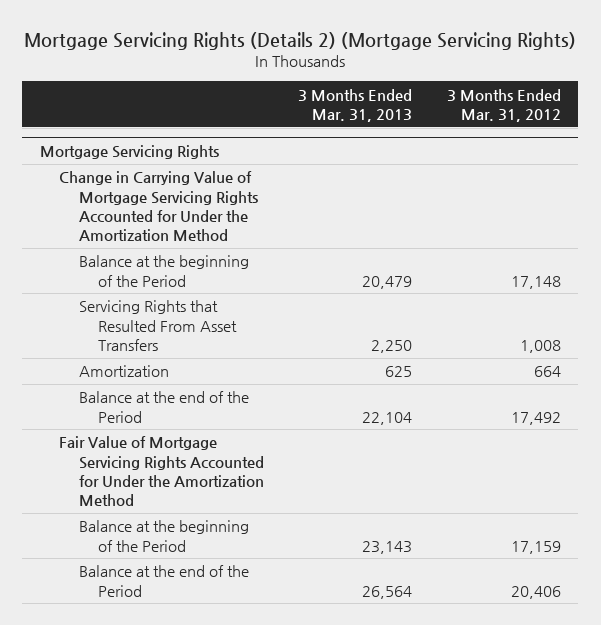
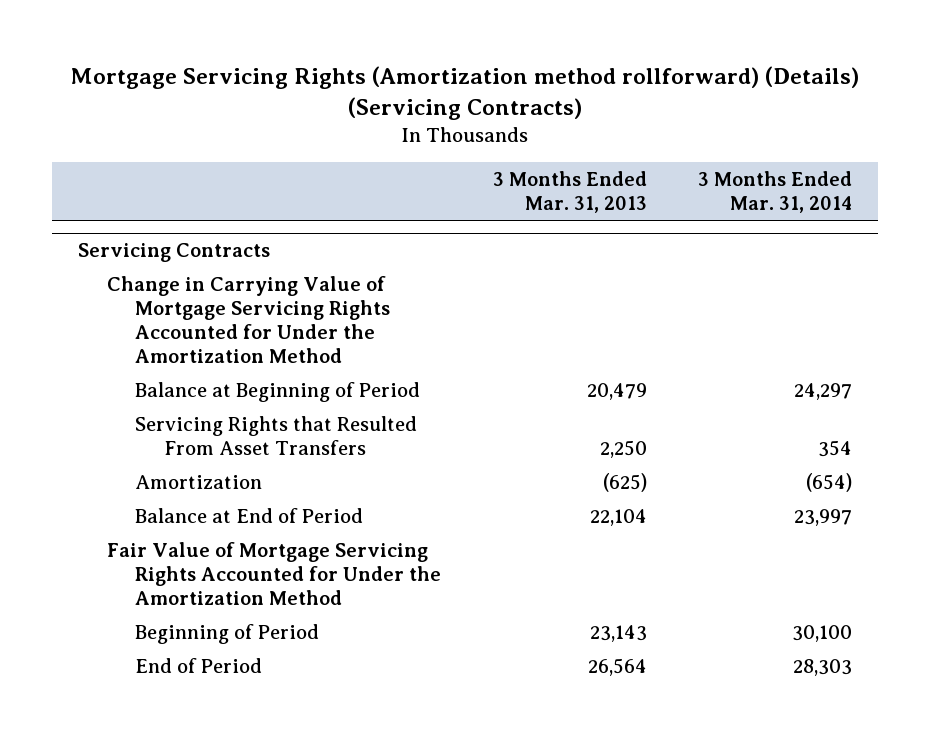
[24,31,577,50] Mortgage Servicing Rights (Details 2) (Mortgage Servicing Rights) -> [71,65,860,120] Mortgage Servicing Rights (Amortization method rollforward) (Details) (Servicing Contracts)
[447,88,562,122] 3 Months Ended Mar. 31, 2012 -> none
none -> [698,170,853,214] 3 Months Ended Mar. 31, 2014
[39,144,219,159] Mortgage Servicing Rights -> none
none -> [78,242,271,262] Servicing Contracts
[78,255,249,287] Balance at the beginning of the Period -> [135,381,421,402] Balance at Beginning of Period
[385,366,413,378] 625 -> [602,472,647,492] (625)
[78,391,249,423] Balance at the end of the Period -> [135,507,364,523] Balance at End of Period
[78,520,249,552] Balance at the beginning of the Period -> [135,623,320,644] Beginning of Period
[78,565,249,597] Balance at the end of the Period -> [135,657,263,673] End of Period

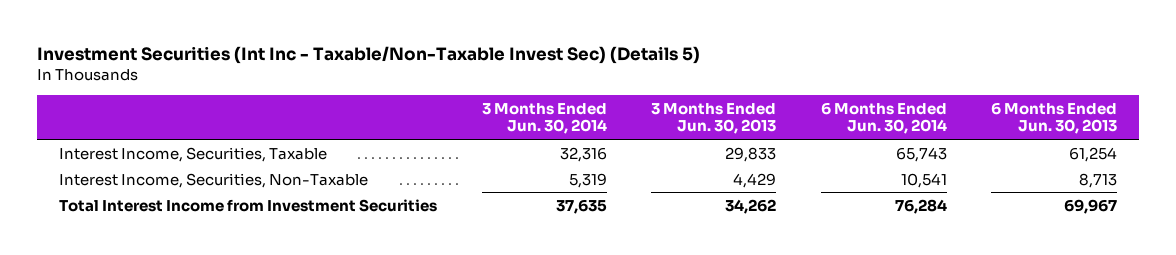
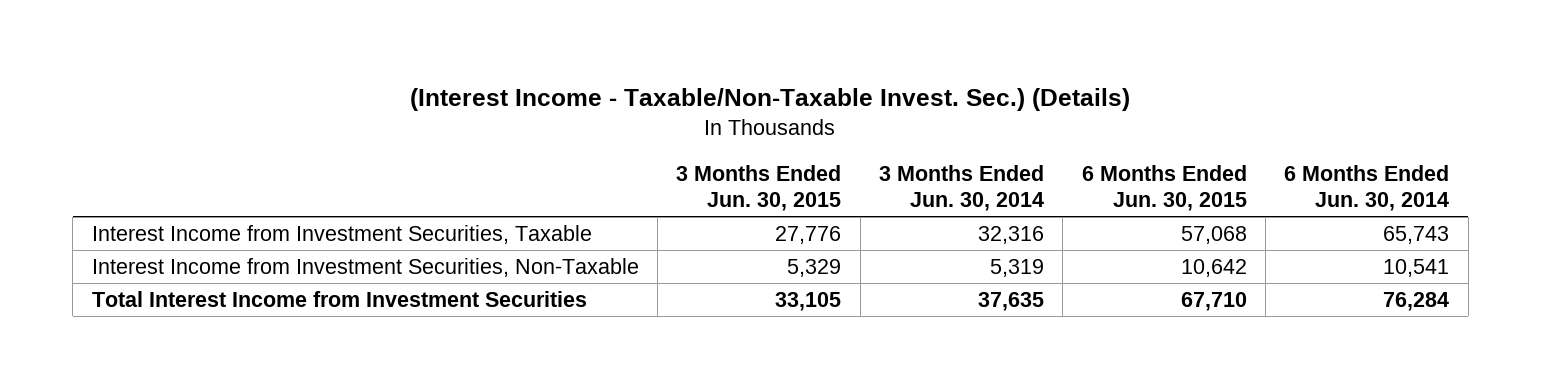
[37,46,701,65] Investment Securities (Int Inc - Taxable/Non-Taxable Invest Sec) (Details 5) -> [410,88,1131,112] (Interest Income - Taxable/Non-Taxable Invest. Sec.) (Details)
[651,102,777,135] 3 Months Ended Jun. 30, 2013 -> none
[991,101,1118,135] 6 Months Ended Jun. 30, 2013 -> none
none -> [676,164,842,212] 3 Months Ended Jun. 30, 2015
none -> [1081,164,1247,212] 6 Months Ended Jun. 30, 2015
[59,146,328,162] Interest Income, Securities, Taxable -> [91,224,592,244] Interest Income from Investment Securities, Taxable
[59,172,369,188] Interest Income, Securities, Non-Taxable -> [91,257,639,277] Interest Income from Investment Securities, Non-Taxable

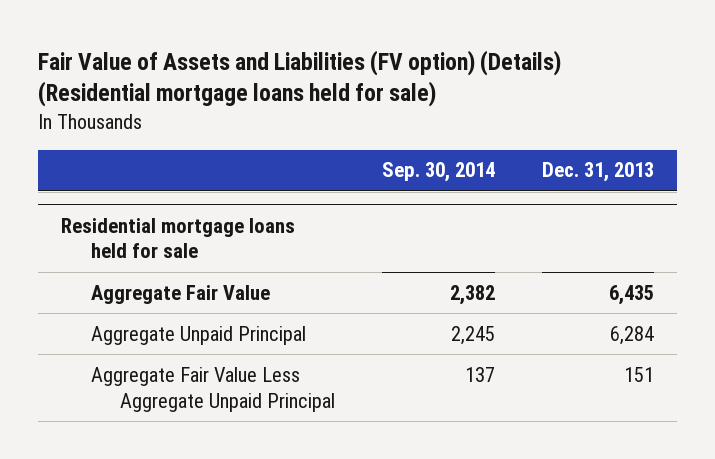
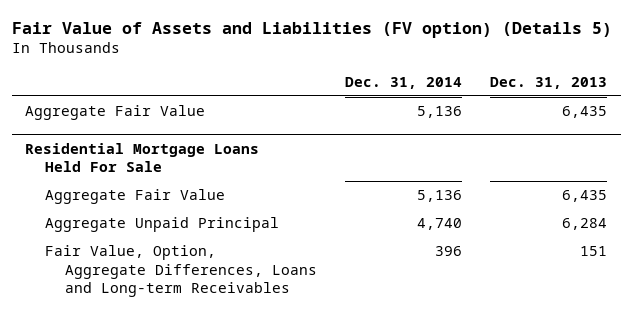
[37,49,561,108] Fair Value of Assets and Liabilities (FV option) (Details) (Residential mortgage loans held for sale) -> [11,21,612,38] Fair Value of Assets and Liabilities (FV option) (Details 5)
[382,162,496,183] Sep. 30, 2014 -> none
none -> [344,76,462,89] Dec. 31, 2014
[61,217,296,259] Residential mortgage loans held for sale -> none
none -> [25,142,260,172] Residential Mortgage Loans Held For Sale
none -> [45,189,226,205] Aggregate Fair Value
[90,366,336,412] Aggregate Fair Value Less Aggregate Unpaid Principal -> [45,245,317,298] Fair Value, Option, Aggregate Differences, Loans and Long-term Receivables

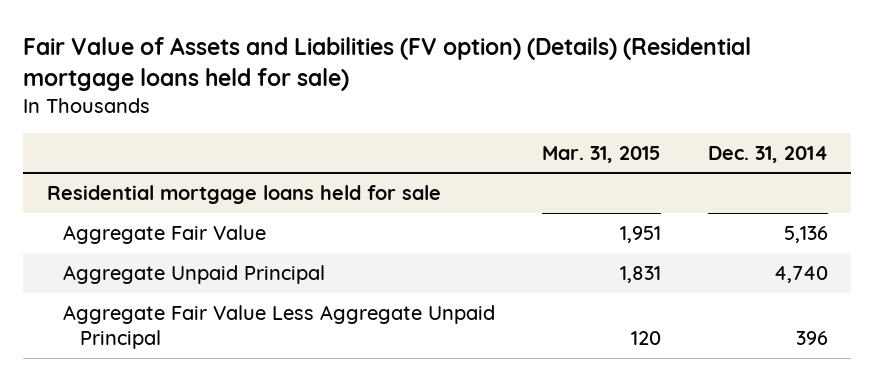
[11,21,612,38] Fair Value of Assets and Liabilities (FV option) (Details 5) -> [23,36,752,91] Fair Value of Assets and Liabilities (FV option) (Details) (Residential mortgage loans held for sale)
[489,76,607,89] Dec. 31, 2013 -> none
none -> [542,145,662,163] Mar. 31, 2015
[25,105,206,121] Aggregate Fair Value -> none
[25,142,260,172] Residential Mortgage Loans Held For Sale -> [46,185,441,205] Residential mortgage loans held for sale
[45,245,317,298] Fair Value, Option, Aggregate Differences, Loans and Long-term Receivables -> [63,305,496,350] Aggregate Fair Value Less Aggregate Unpaid Principal

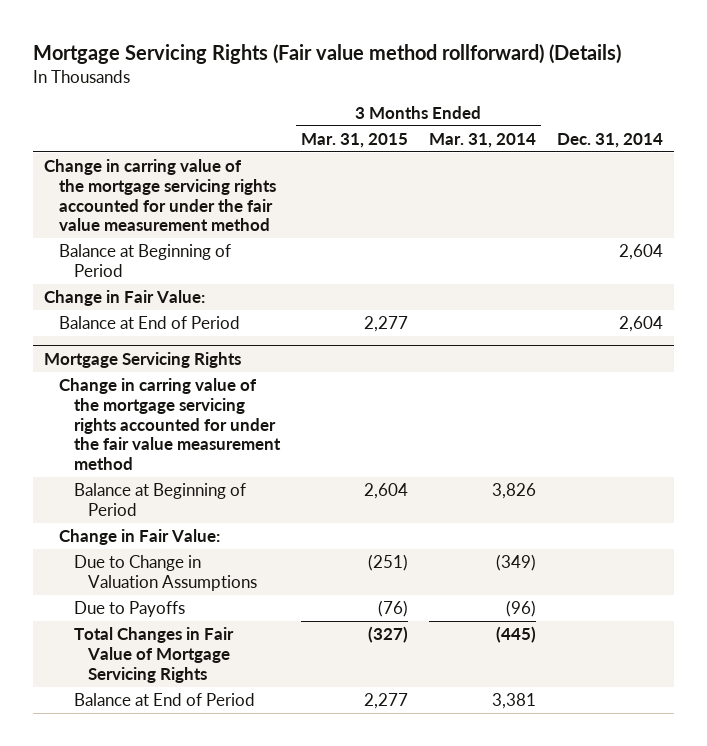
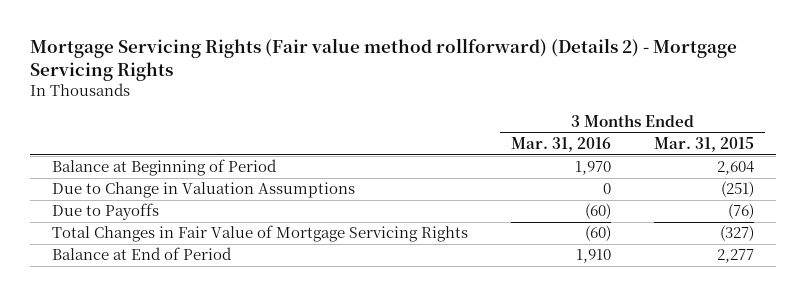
[33,43,622,64] Mortgage Servicing Rights (Fair value method rollforward) (Details) -> [29,37,737,81] Mortgage Servicing Rights (Fair value method rollforward) (Details 2) - Mortgage Servicing Rights
[429,132,537,148] Mar. 31, 2014 -> none
[557,132,664,148] Dec. 31, 2014 -> none
none -> [510,137,611,153] Mar. 31, 2016
[44,159,276,232] Change in carring value of the mortgage servicing rights accounted for under the fair value measurement method -> none
[58,244,231,277] Balance at Beginning of Period -> none
[44,290,206,307] Change in Fair Value: -> none
[58,316,240,330] Balance at End of Period -> none
[44,352,242,369] Mortgage Servicing Rights -> none
[58,378,281,470] Change in carring value of the mortgage servicing rights accounted for under the fair value measurement method -> none
[58,529,220,546] Change in Fair Value: -> none

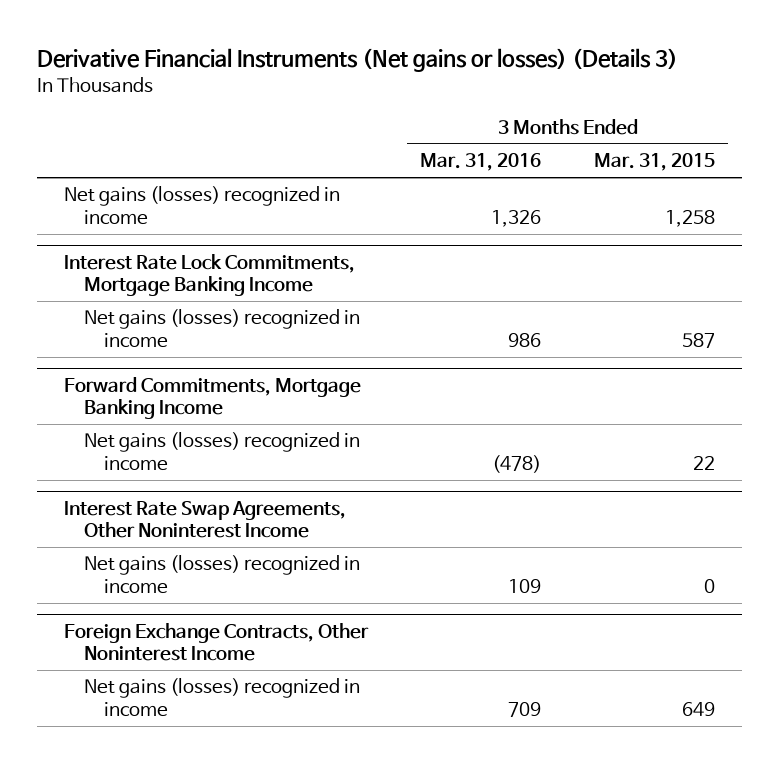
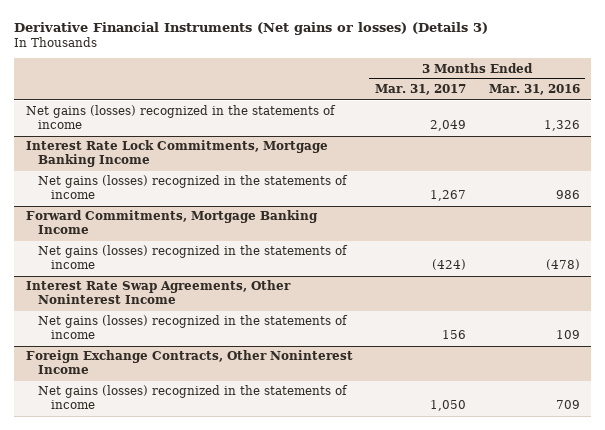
[594,153,716,172] Mar. 31, 2015 -> none
none -> [375,84,467,96] Mar. 31, 2017
[63,186,340,225] Net gains (losses) recognized in income -> [25,105,336,130] Net gains (losses) recognized in the statements of income
[83,309,360,348] Net gains (losses) recognized in income -> [38,175,349,200] Net gains (losses) recognized in the statements of income
[83,432,360,471] Net gains (losses) recognized in income -> [38,245,349,270] Net gains (losses) recognized in the statements of income
[83,555,360,594] Net gains (losses) recognized in income -> [38,315,349,340] Net gains (losses) recognized in the statements of income
[83,678,360,717] Net gains (losses) recognized in income -> [38,385,349,410] Net gains (losses) recognized in the statements of income

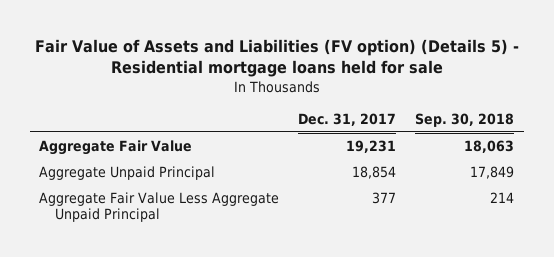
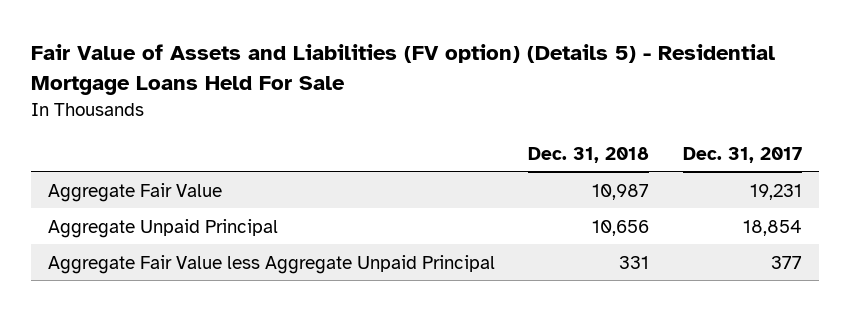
[34,38,519,78] Fair Value of Assets and Liabilities (FV option) (Details 5) - Residential mortgage loans held for sale -> [30,44,775,96] Fair Value of Assets and Liabilities (FV option) (Details 5) - Residential Mortgage Loans Held For Sale
[415,113,515,128] Sep. 30, 2018 -> none
none -> [528,146,650,163] Dec. 31, 2018
[39,192,280,223] Aggregate Fair Value Less Aggregate Unpaid Principal -> [47,254,495,274] Aggregate Fair Value less Aggregate Unpaid Principal

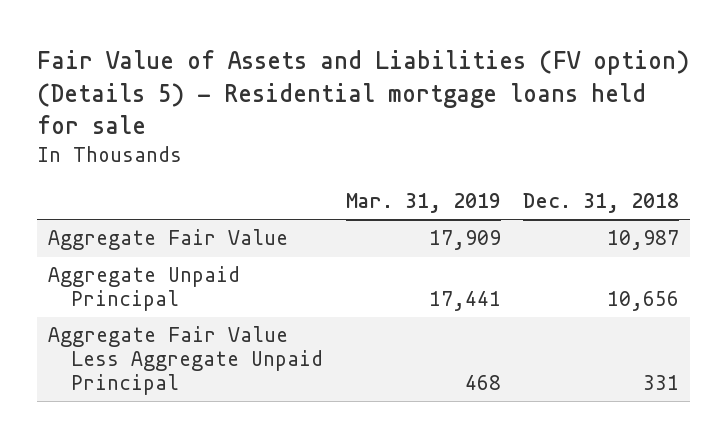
[30,44,775,96] Fair Value of Assets and Liabilities (FV option) (Details 5) - Residential Mortgage Loans Held For Sale -> [37,50,690,134] Fair Value of Assets and Liabilities (FV option) (Details 5) - Residential mortgage loans held for sale
[683,146,803,163] Dec. 31, 2017 -> none
none -> [345,193,501,214] Mar. 31, 2019
[47,254,495,274] Aggregate Fair Value less Aggregate Unpaid Principal -> [48,326,324,396] Aggregate Fair Value Less Aggregate Unpaid Principal

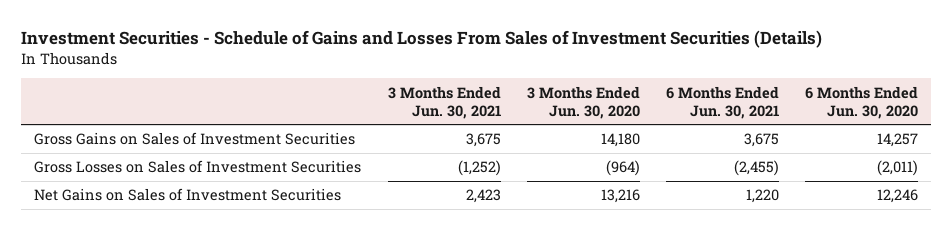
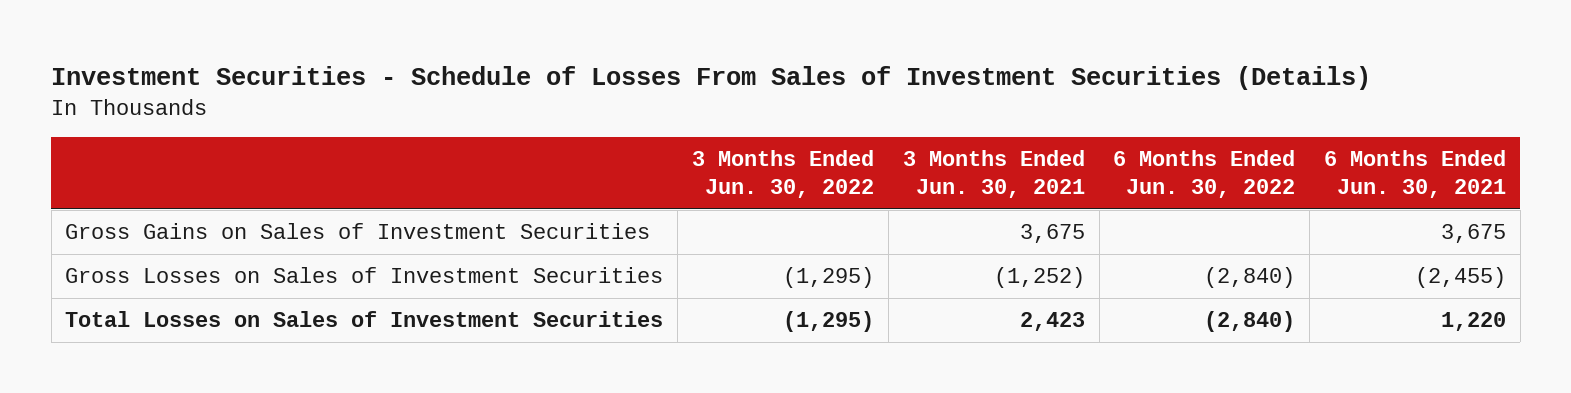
[21,30,823,49] Investment Securities - Schedule of Gains and Losses From Sales of Investment Securities (Details) -> [51,66,1372,91] Investment Securities - Schedule of Losses From Sales of Investment Securities (Details)
[526,85,640,119] 3 Months Ended Jun. 30, 2020 -> none
[804,85,918,119] 6 Months Ended Jun. 30, 2020 -> none
none -> [692,150,875,199] 3 Months Ended Jun. 30, 2022
none -> [1113,150,1296,199] 6 Months Ended Jun. 30, 2022
[34,188,342,202] Net Gains on Sales of Investment Securities -> [65,311,664,328] Total Losses on Sales of Investment Securities

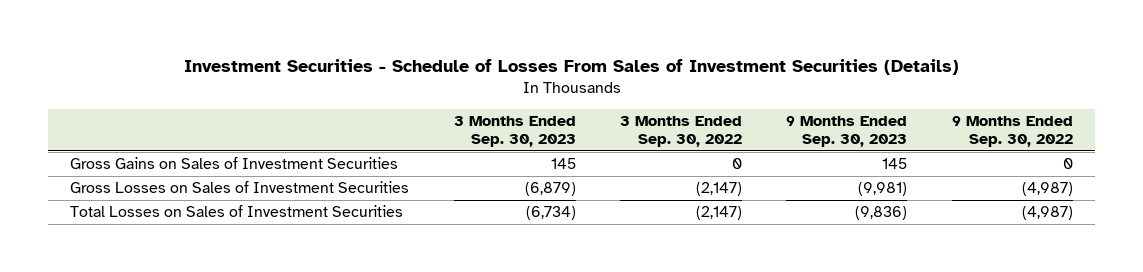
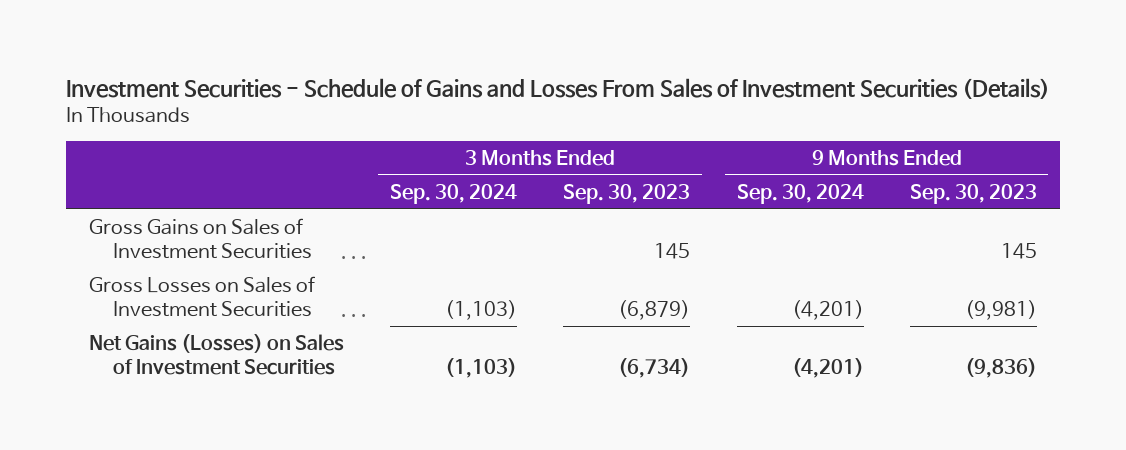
[183,59,959,76] Investment Securities - Schedule of Losses From Sales of Investment Securities (Details) -> [65,77,1050,99] Investment Securities - Schedule of Gains and Losses From Sales of Investment Securities (Details)
[620,115,743,148] 3 Months Ended Sep. 30, 2022 -> none
[951,115,1073,148] 9 Months Ended Sep. 30, 2022 -> none
none -> [390,183,518,204] Sep. 30, 2024
none -> [736,183,864,204] Sep. 30, 2024
[70,205,404,218] Total Losses on Sales of Investment Securities -> [88,333,344,375] Net Gains (Losses) on Sales of Investment Securities

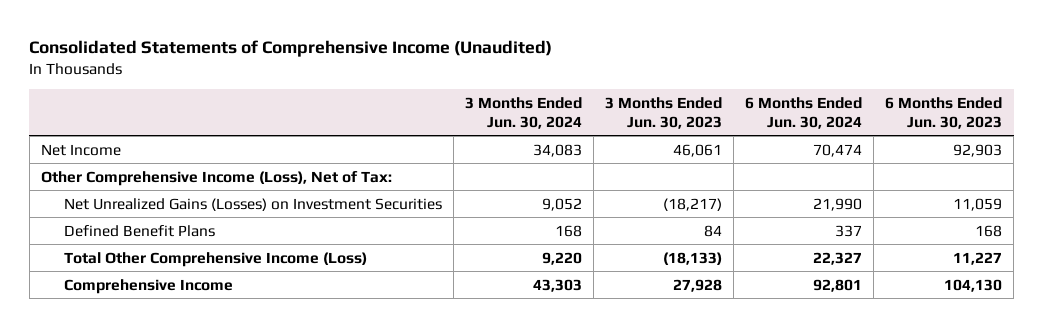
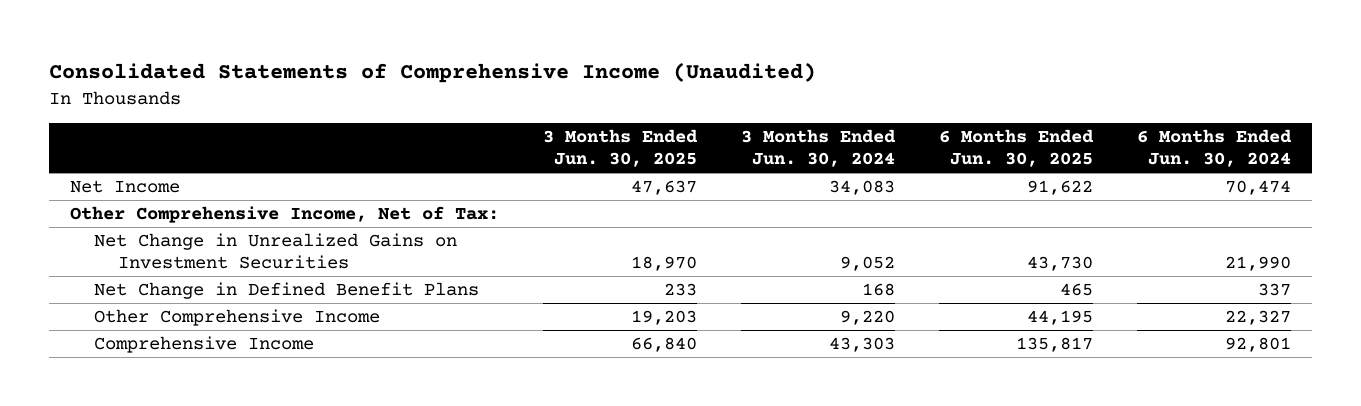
[605,96,723,129] 3 Months Ended Jun. 30, 2023 -> none
[885,96,1003,129] 6 Months Ended Jun. 30, 2023 -> none
none -> [543,128,699,167] 3 Months Ended Jun. 30, 2025
none -> [938,128,1094,167] 6 Months Ended Jun. 30, 2025
[40,170,392,186] Other Comprehensive Income (Loss), Net of Tax: -> [70,206,500,224] Other Comprehensive Income, Net of Tax:
[64,197,443,211] Net Unrealized Gains (Losses) on Investment Securities -> [94,233,458,270] Net Change in Unrealized Gains on Investment Securities
[64,224,216,237] Defined Benefit Plans -> [94,282,480,300] Net Change in Defined Benefit Plans
[64,251,368,267] Total Other Comprehensive Income (Loss) -> [94,309,381,327] Other Comprehensive Income

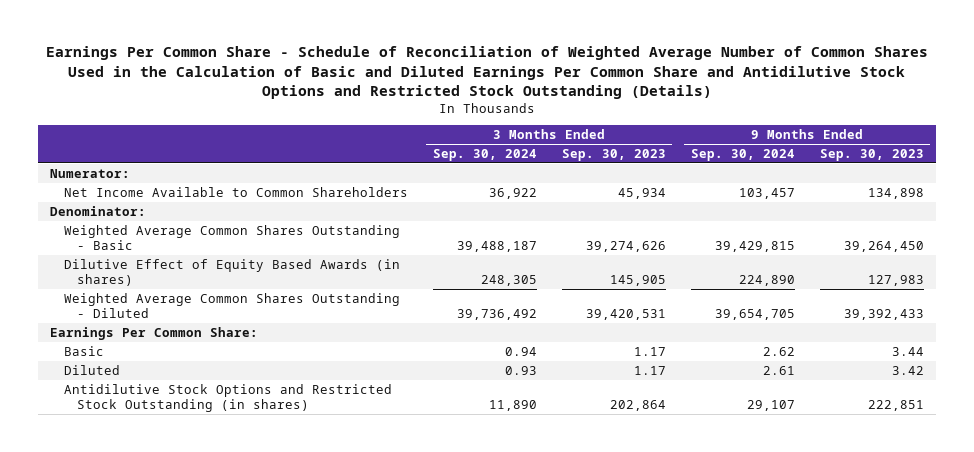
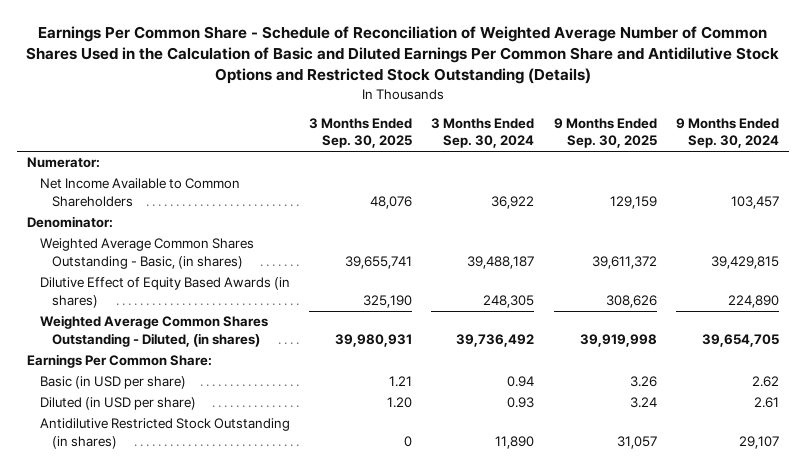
[561,149,666,162] Sep. 30, 2023 -> none
[819,149,924,162] Sep. 30, 2023 -> none
none -> [309,117,413,149] 3 Months Ended Sep. 30, 2025
none -> [553,117,657,149] 9 Months Ended Sep. 30, 2025
[63,224,400,250] Weighted Average Common Shares Outstanding - Basic -> [39,238,254,269] Weighted Average Common Shares Outstanding - Basic, (in shares)
[63,292,400,318] Weighted Average Common Shares Outstanding - Diluted -> [39,315,268,347] Weighted Average Common Shares Outstanding - Diluted, (in shares)
[63,345,104,356] Basic -> [39,376,186,390] Basic (in USD per share)
[63,364,120,375] Diluted -> [39,397,196,411] Diluted (in USD per share)
[63,383,392,412] Antidilutive Stock Options and Restricted Stock Outstanding (in shares) -> [39,418,290,449] Antidilutive Restricted Stock Outstanding (in shares)

